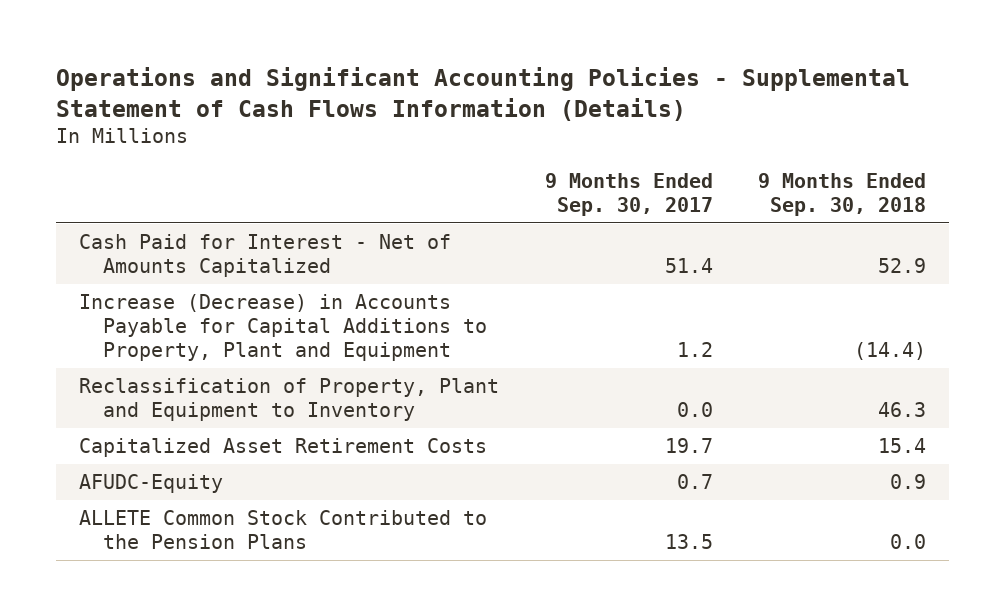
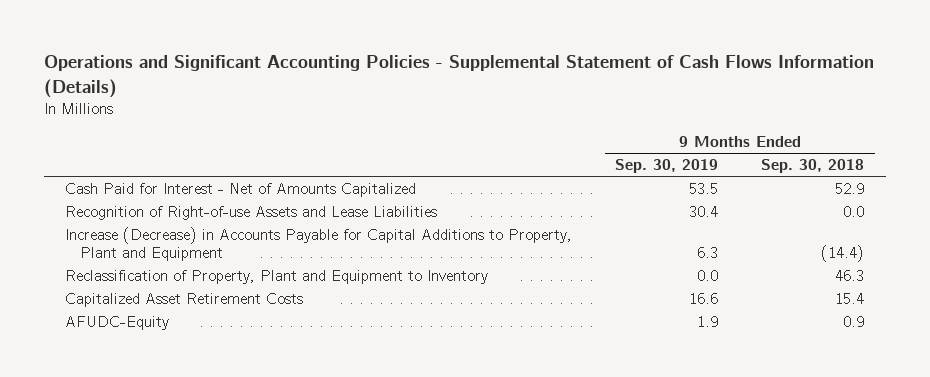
[544,172,713,216] 9 Months Ended Sep. 30, 2017 -> none
none -> [615,159,719,174] Sep. 30, 2019
none -> [65,205,438,220] Recognition of Right-of-use Assets and Lease Liabilities
[78,510,487,550] ALLETE Common Stock Contributed to the Pension Plans -> none

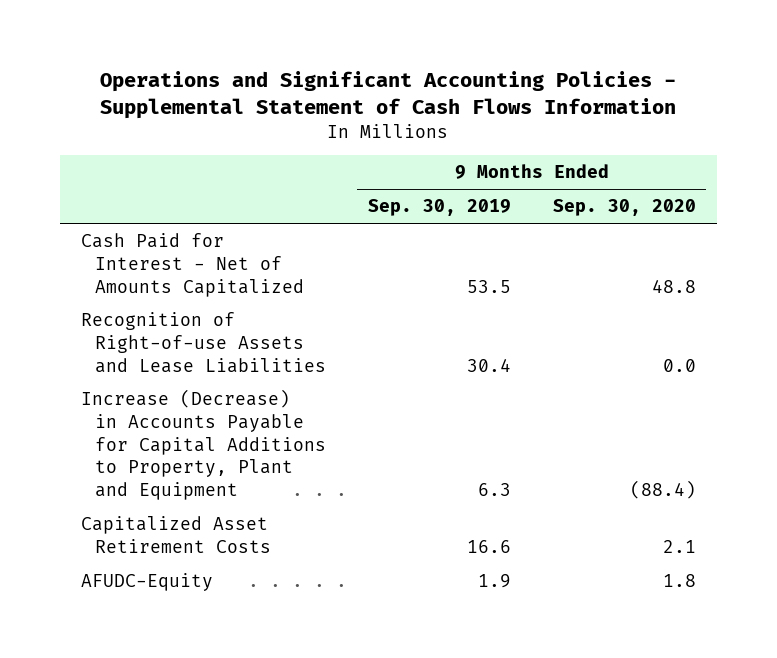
[43,55,874,99] Operations and Significant Accounting Policies - Supplemental Statement of Cash Flows Information (Details) -> [100,70,677,120] Operations and Significant Accounting Policies - Supplemental Statement of Cash Flows Information
[761,159,865,174] Sep. 30, 2018 -> none
none -> [552,199,696,217] Sep. 30, 2020
[65,269,489,284] Reclassification of Property, Plant and Equipment to Inventory -> none

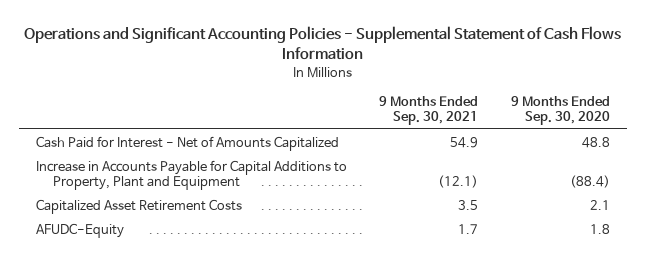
[367,199,511,217] Sep. 30, 2019 -> none
none -> [379,96,479,126] 9 Months Ended Sep. 30, 2021
[80,312,326,373] Recognition of Right-of-use Assets and Lease Liabilities -> none
[80,389,326,500] Increase (Decrease) in Accounts Payable for Capital Additions to Property, Plant and Equipment -> [35,159,347,190] Increase in Accounts Payable for Capital Additions to Property, Plant and Equipment

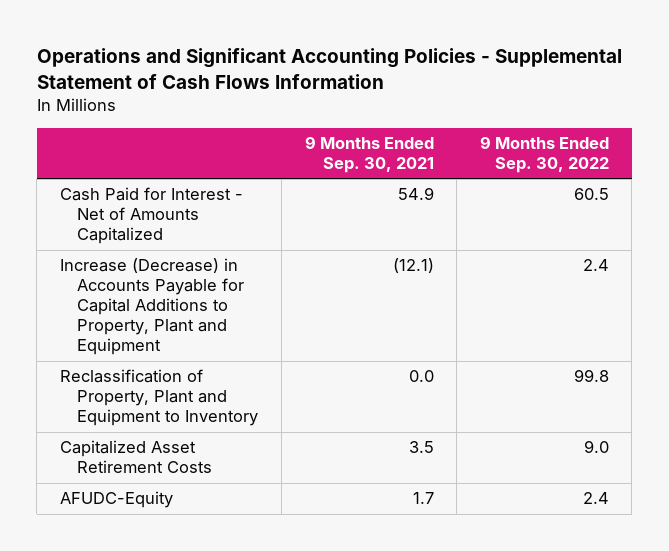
[511,96,611,126] 9 Months Ended Sep. 30, 2020 -> none
none -> [479,136,609,174] 9 Months Ended Sep. 30, 2022
[35,159,347,190] Increase in Accounts Payable for Capital Additions to Property, Plant and Equipment -> [60,258,245,356] Increase (Decrease) in Accounts Payable for Capital Additions to Property, Plant and Equipment
none -> [60,369,259,427] Reclassification of Property, Plant and Equipment to Inventory

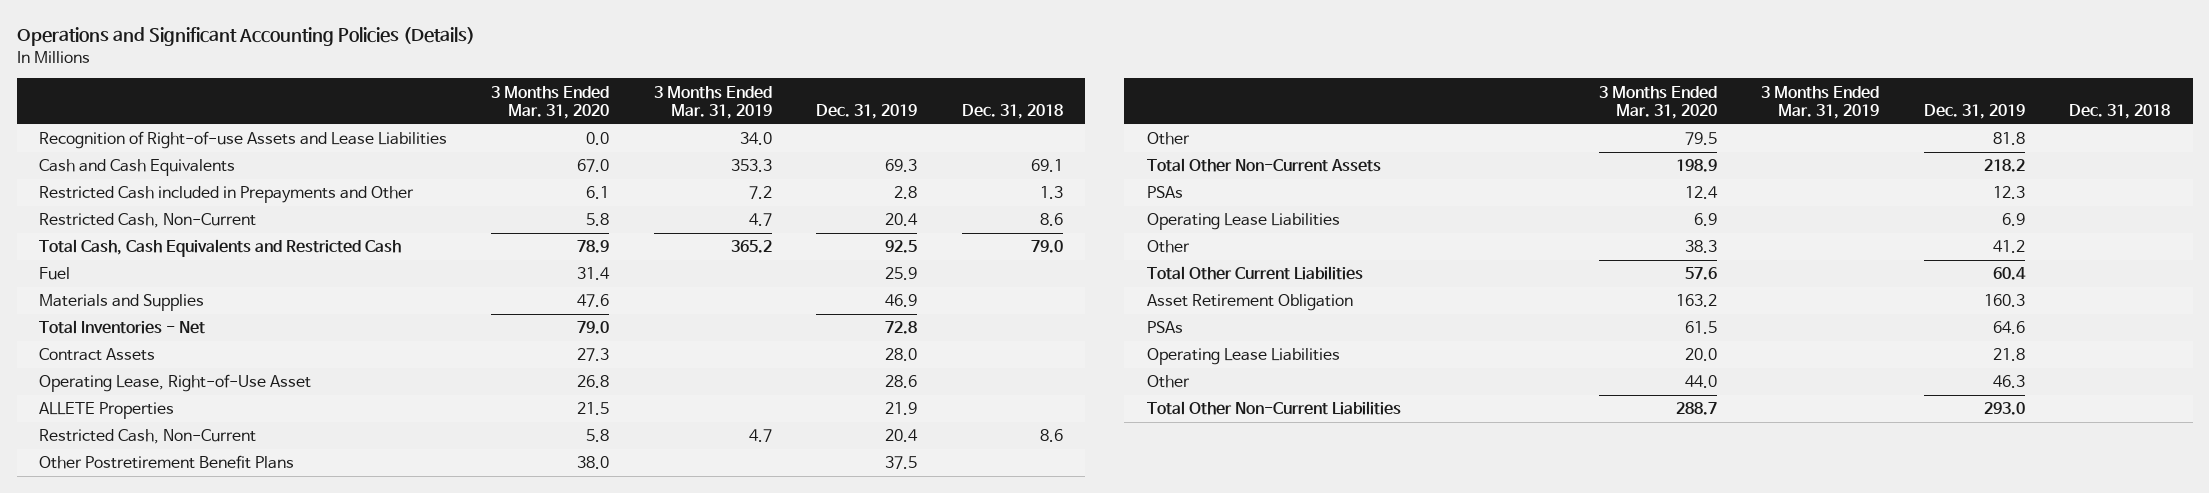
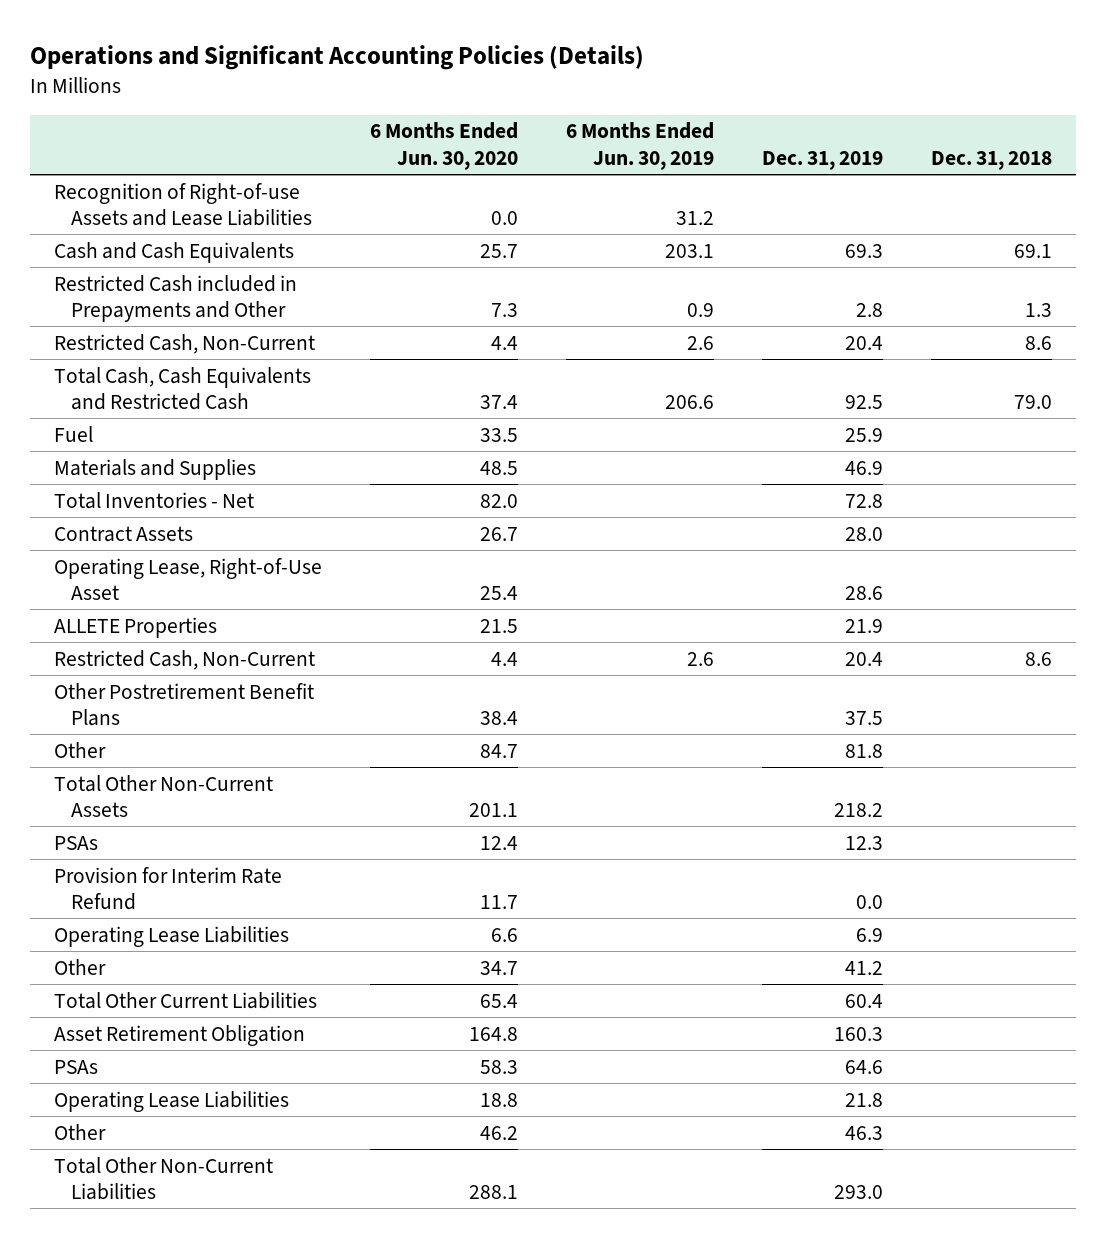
[491,85,610,119] 3 Months Ended Mar. 31, 2020 -> none
[653,85,772,119] 3 Months Ended Mar. 31, 2019 -> none
none -> [370,122,519,170] 6 Months Ended Jun. 30, 2020
none -> [566,122,715,170] 6 Months Ended Jun. 30, 2019
none -> [54,866,283,911] Provision for Interim Rate Refund

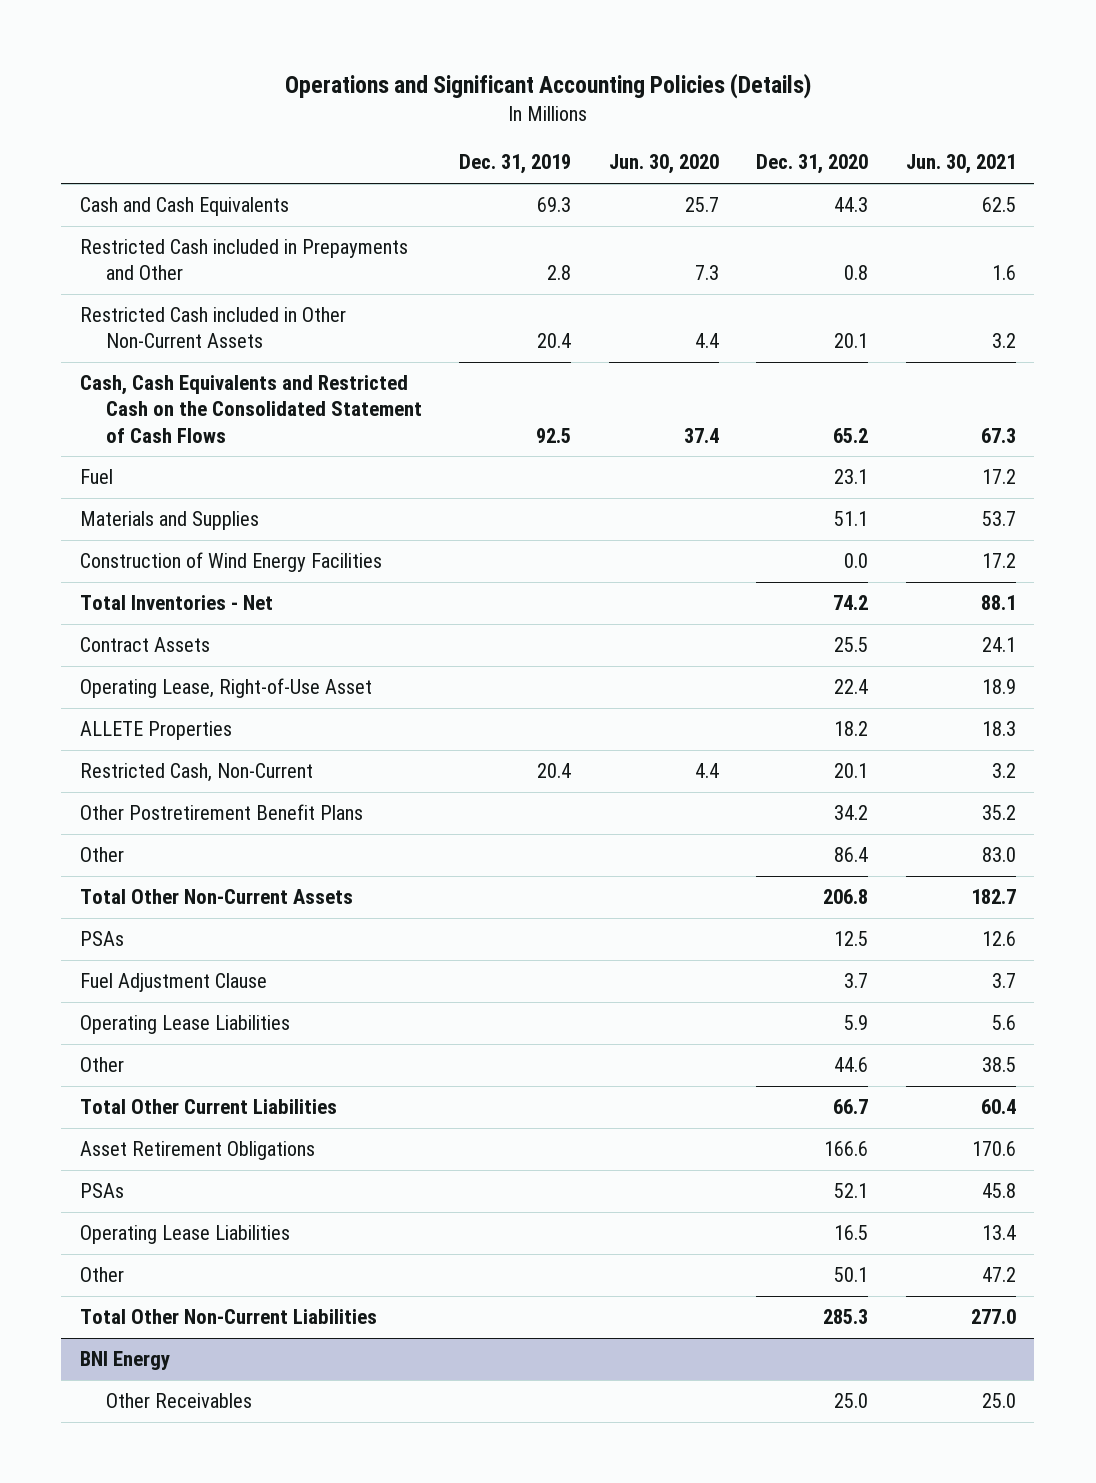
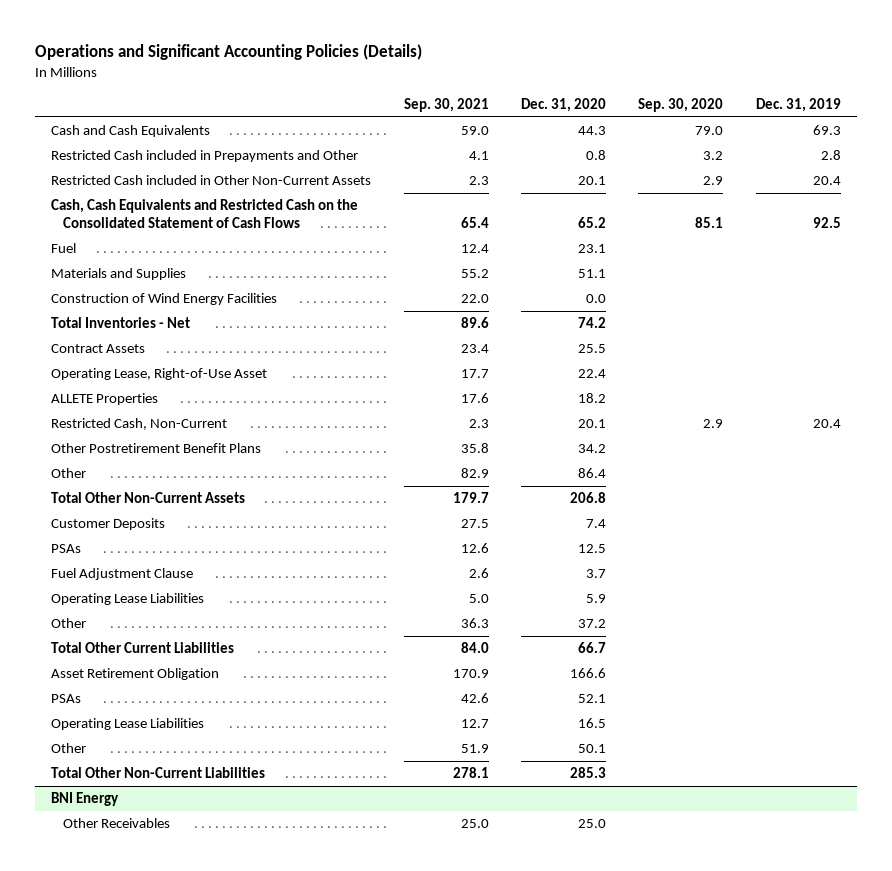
[608,154,719,175] Jun. 30, 2020 -> none
[905,154,1016,175] Jun. 30, 2021 -> none
none -> [403,97,489,112] Sep. 30, 2021
none -> [638,97,724,112] Sep. 30, 2020
none -> [51,518,166,531] Customer Deposits
[834,1057,869,1073] 44.6 -> [577,619,606,629] 37.2
[79,1141,315,1161] Asset Retirement Obligations -> [51,668,220,681] Asset Retirement Obligation

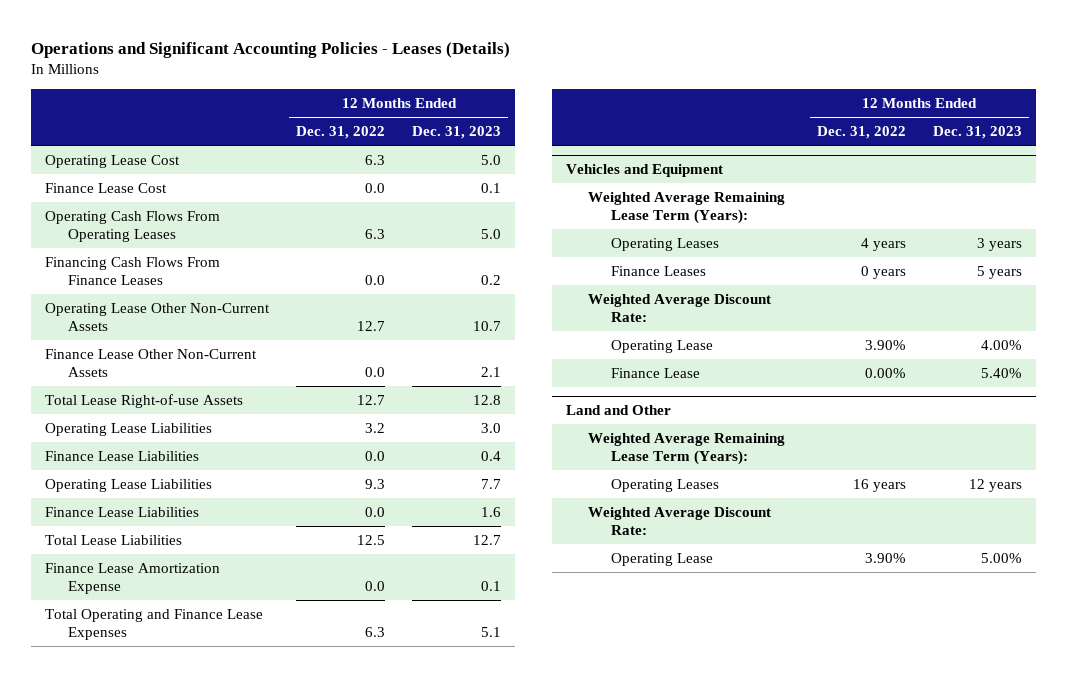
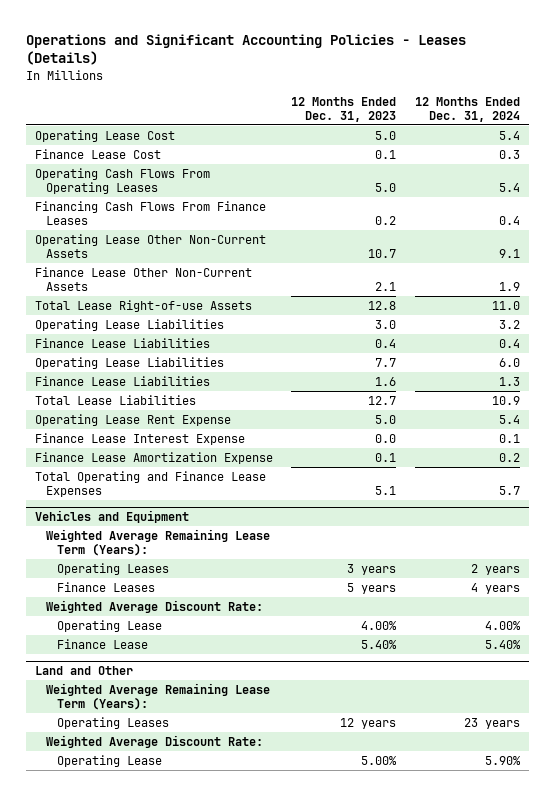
[296,125,386,139] Dec. 31, 2022 -> none
none -> [414,96,520,122] 12 Months Ended Dec. 31, 2024
none -> [34,413,231,426] Operating Lease Rent Expense
none -> [34,432,245,445] Finance Lease Interest Expense

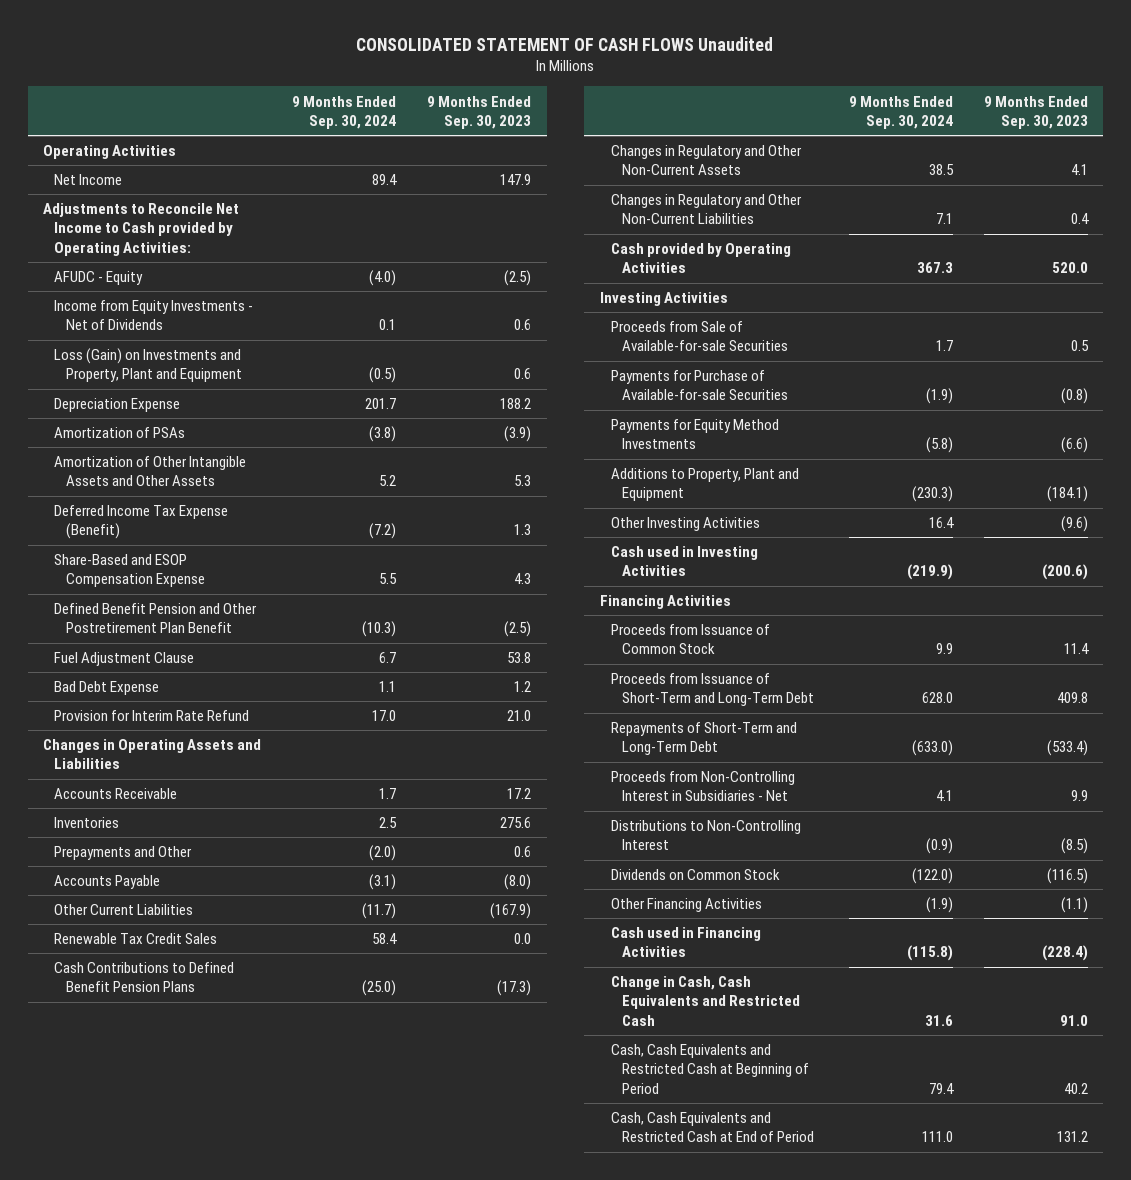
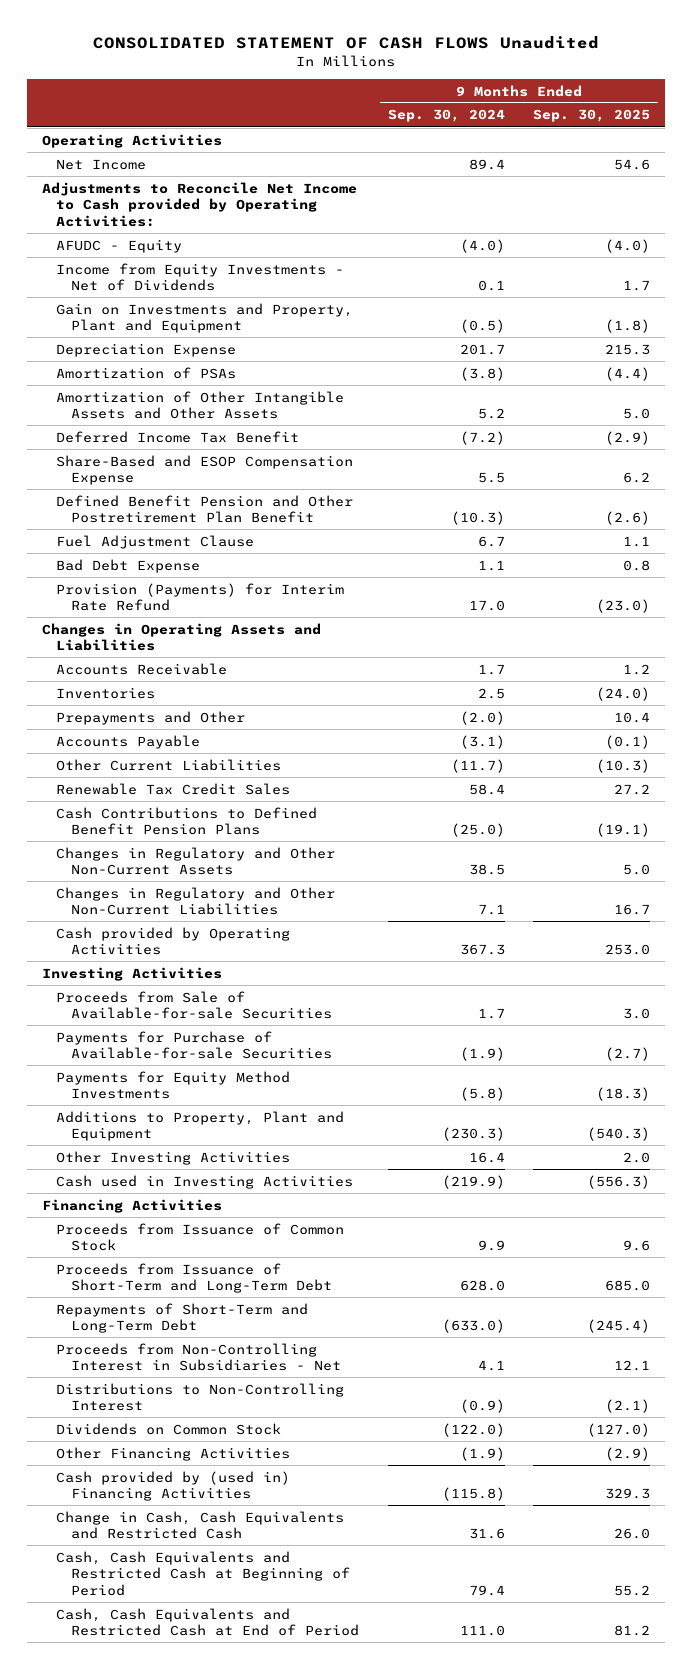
[427,95,532,129] 9 Months Ended Sep. 30, 2023 -> none
none -> [533,109,651,123] Sep. 30, 2025
[54,348,242,383] Loss (Gain) on Investments and Property, Plant and Equipment -> [56,302,354,334] Gain on Investments and Property, Plant and Equipment
[54,505,229,540] Deferred Income Tax Expense (Benefit) -> [56,430,300,443] Deferred Income Tax Benefit
[54,710,250,722] Provision for Interim Rate Refund -> [56,582,345,612] Provision (Payments) for Interim Rate Refund
[610,927,761,958] Cash used in Financing Activities -> [56,1470,291,1502] Cash provided by (used in) Financing Activities

